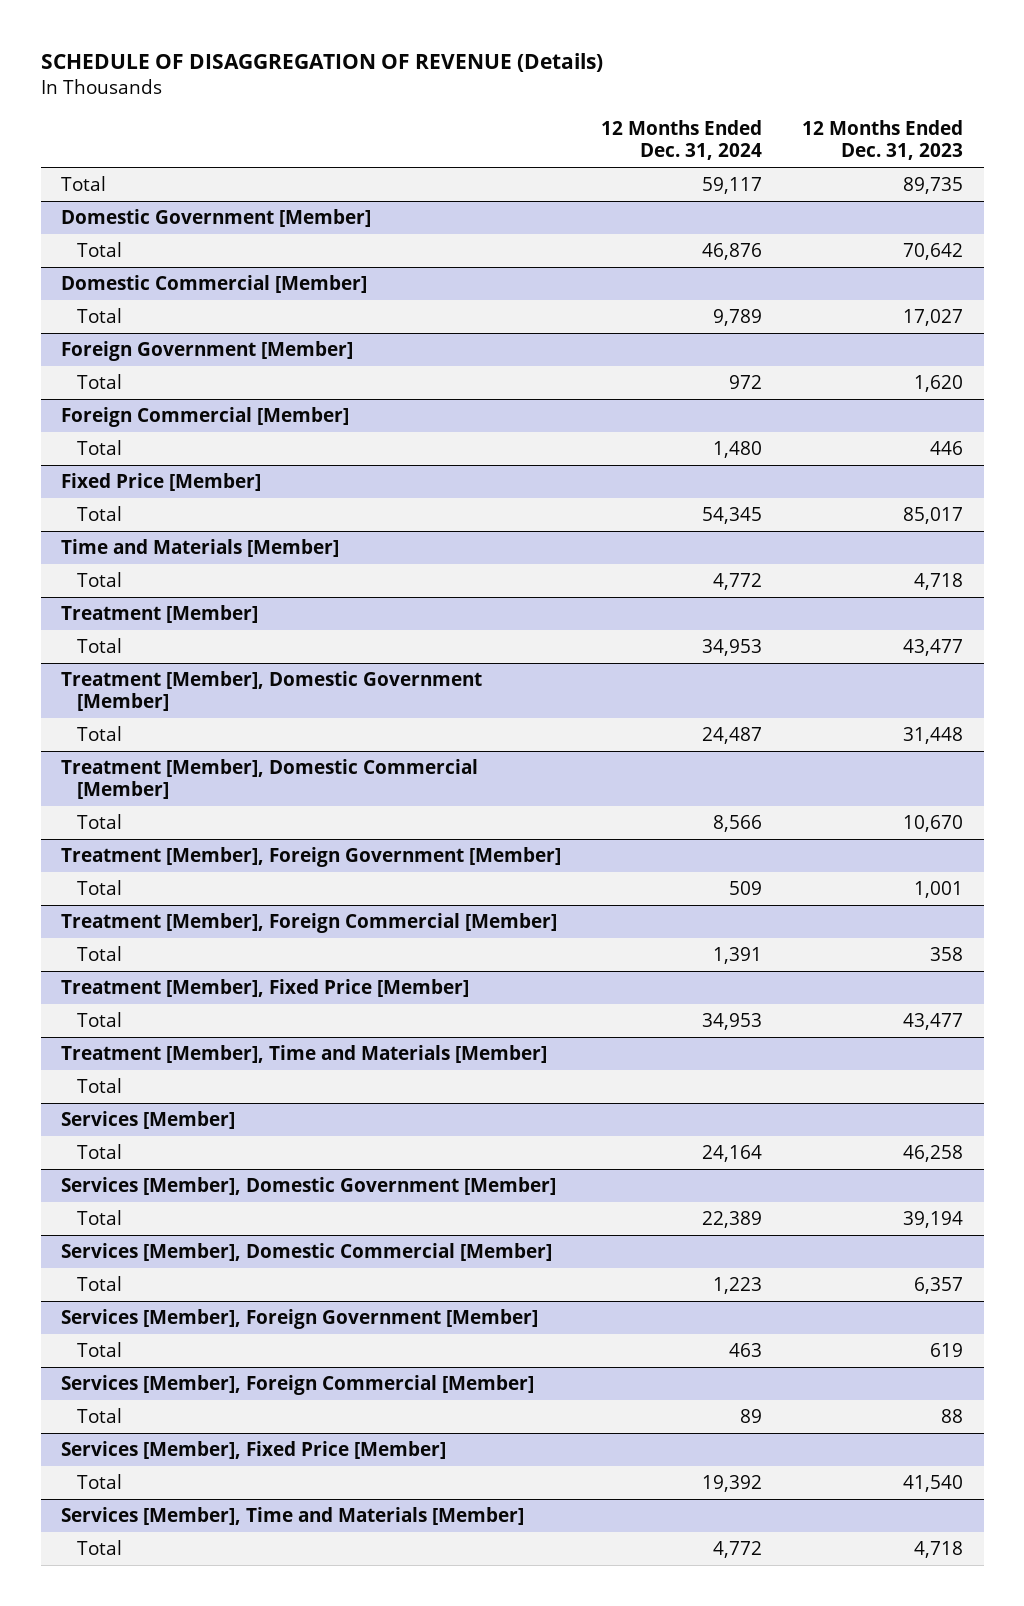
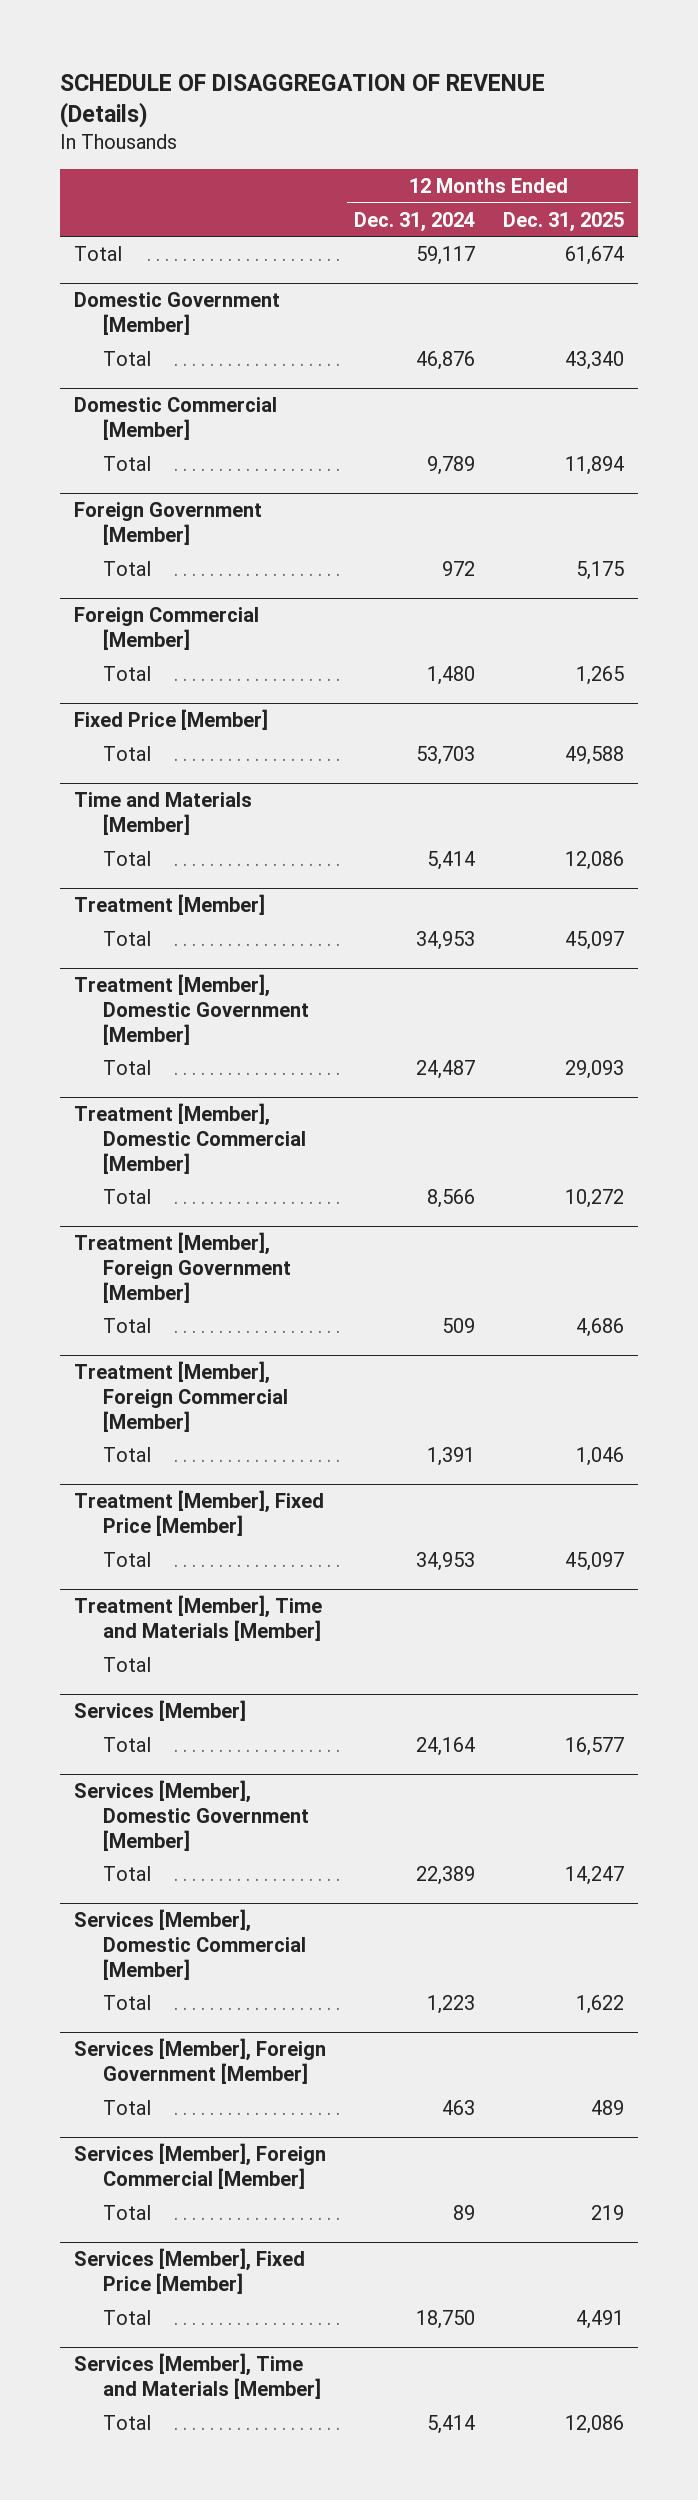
[802,120,964,161] 12 Months Ended Dec. 31, 2023 -> none
none -> [503,211,625,232] Dec. 31, 2025
[702,507,763,525] 54,345 -> [416,745,476,765] 53,703
[713,573,763,591] 4,772 -> [427,850,476,870] 5,414
[702,1475,763,1493] 19,392 -> [416,2309,476,2329] 18,750
[713,1541,763,1559] 4,772 -> [427,2414,476,2434] 5,414

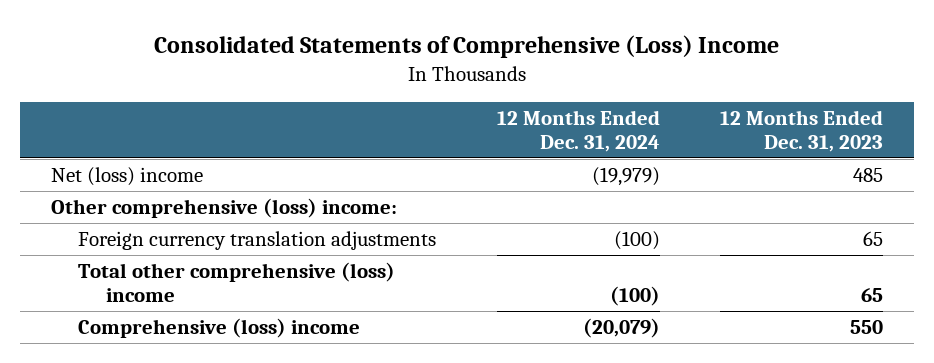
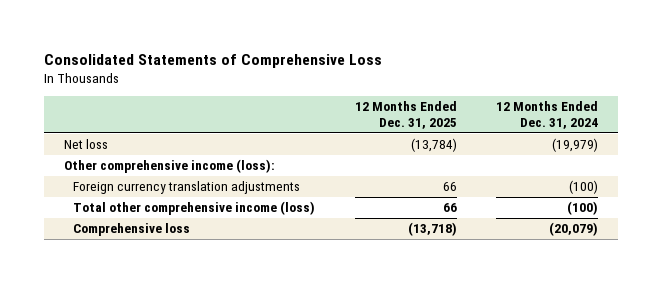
[154,34,780,58] Consolidated Statements of Comprehensive (Loss) Income -> [44,53,383,68] Consolidated Statements of Comprehensive Loss
[720,109,884,153] 12 Months Ended Dec. 31, 2023 -> none
none -> [354,100,457,130] 12 Months Ended Dec. 31, 2025
[50,166,203,186] Net (loss) income -> [63,139,108,150] Net loss
[50,197,397,218] Other comprehensive (loss) income: -> [63,159,275,174] Other comprehensive income (loss):
[78,261,396,303] Total other comprehensive (loss) income -> [73,201,316,216] Total other comprehensive income (loss)
[78,317,361,338] Comprehensive (loss) income -> [73,223,191,237] Comprehensive loss

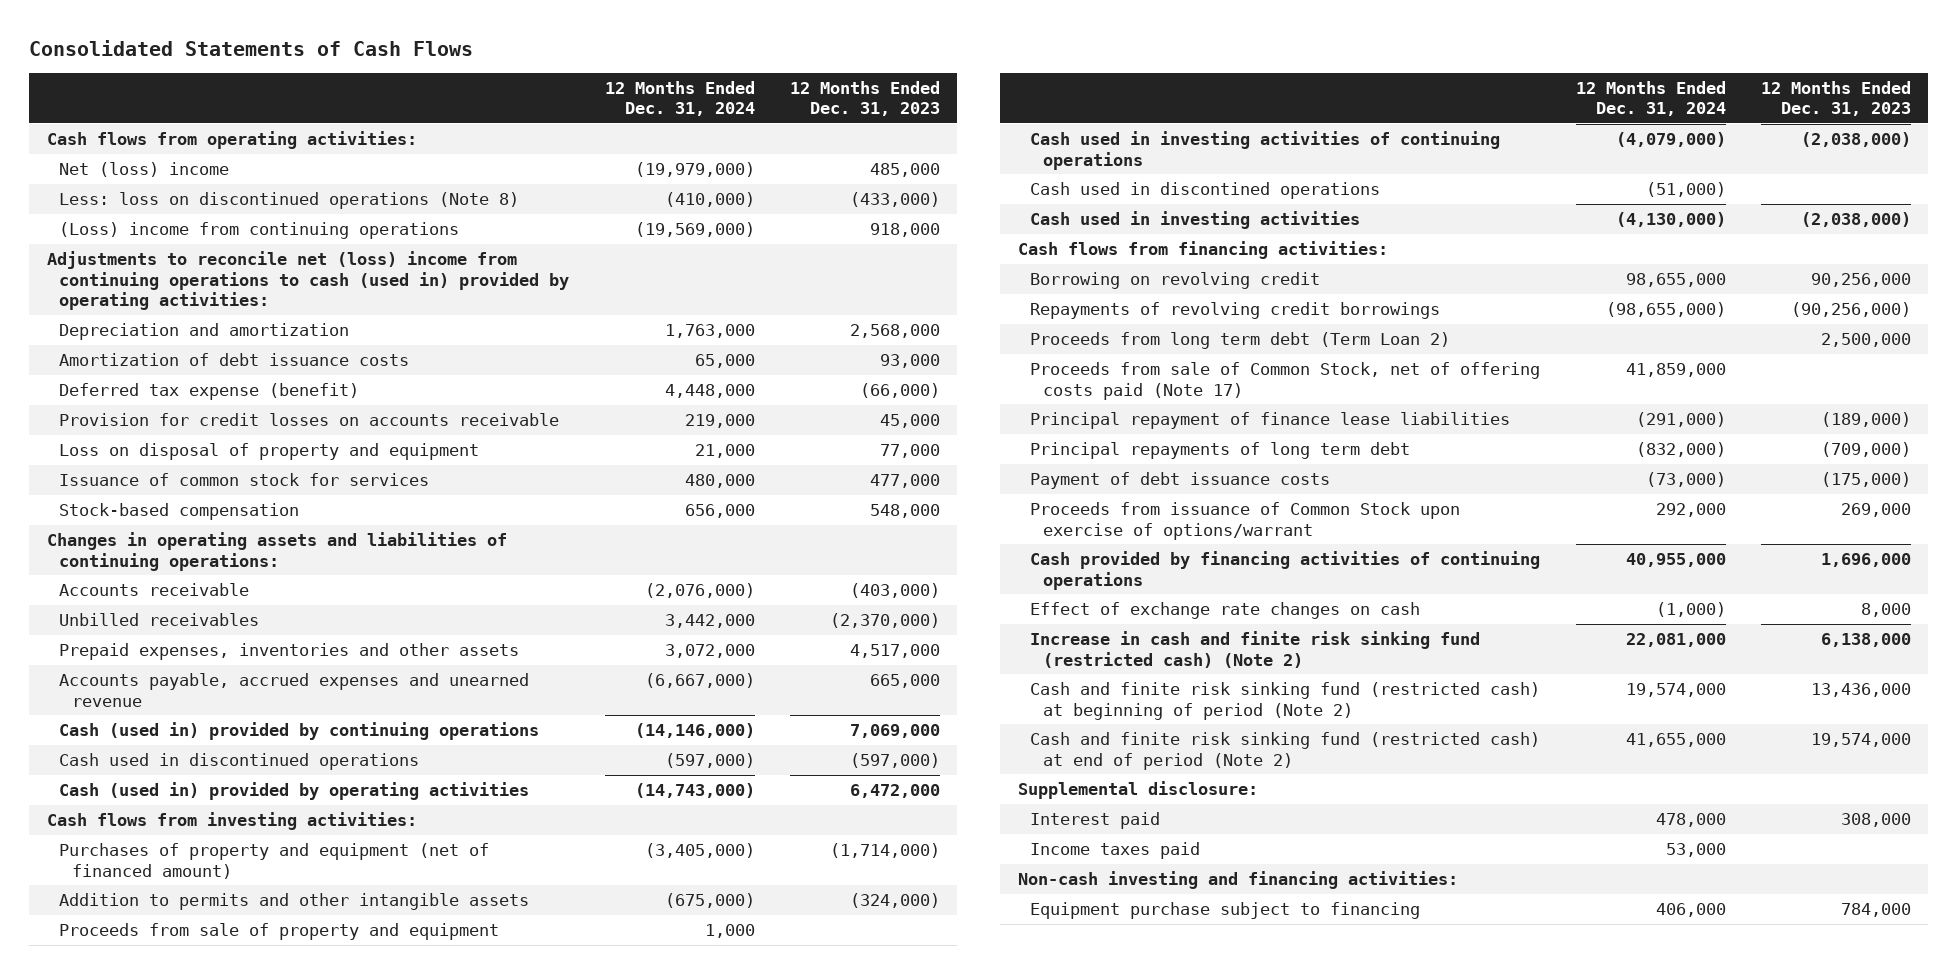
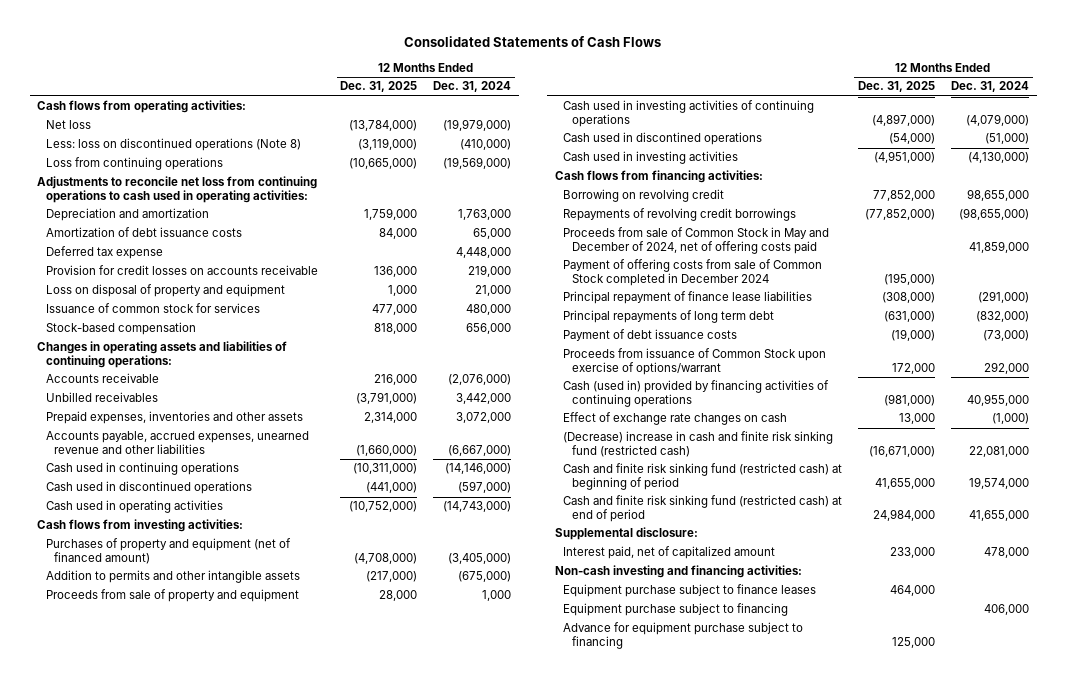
[789,80,940,117] 12 Months Ended Dec. 31, 2023 -> none
none -> [340,81,418,93] Dec. 31, 2025
[59,162,230,178] Net (loss) income -> [45,120,91,130] Net loss
[59,222,460,240] (Loss) income from continuing operations -> [45,157,223,171] Loss from continuing operations
[46,251,570,310] Adjustments to reconcile net (loss) income from continuing operations to cash (used in) provided by operating activities: -> [37,176,318,204] Adjustments to reconcile net loss from continuing operations to cash used in operating activities:
[59,383,360,401] Deferred tax expense (benefit) -> [45,246,163,260] Deferred tax expense
[59,673,530,707] Accounts payable, accrued expenses and unearned revenue -> [45,431,309,455] Accounts payable, accrued expenses, unearned revenue and other liabilities
[59,722,540,741] Cash (used in) provided by continuing operations -> [45,462,239,476] Cash used in continuing operations
[59,782,530,801] Cash (used in) provided by operating activities -> [45,500,223,514] Cash used in operating activities
[1030,332,1451,350] Proceeds from long term debt (Term Loan 2) -> none
[1030,362,1541,400] Proceeds from sale of Common Stock, net of offering costs paid (Note 17) -> [563,227,830,255] Proceeds from sale of Common Stock in May and December of 2024, net of offering costs paid
none -> [563,259,823,287] Payment of offering costs from sale of Common Stock completed in December 2024
[1030,551,1541,590] Cash provided by financing activities of continuing operations -> [563,380,830,408] Cash (used in) provided by financing activities of continuing operations
[1030,631,1481,668] Increase in cash and finite risk sinking fund (restricted cash) (Note 2) -> [563,431,834,458] (Decrease) increase in cash and finite risk sinking fund (restricted cash)
[1030,682,1541,720] Cash and finite risk sinking fund (restricted cash) at beginning of period (Note 2) -> [563,463,843,491] Cash and finite risk sinking fund (restricted cash) at beginning of period
[1030,732,1541,770] Cash and finite risk sinking fund (restricted cash) at end of period (Note 2) -> [563,495,843,523] Cash and finite risk sinking fund (restricted cash) at end of period
[1030,842,1201,860] Income taxes paid -> none
[1030,812,1161,830] Interest paid -> [563,546,776,560] Interest paid, net of capitalized amount
none -> [563,584,817,598] Equipment purchase subject to finance leases
none -> [563,622,804,650] Advance for equipment purchase subject to financing

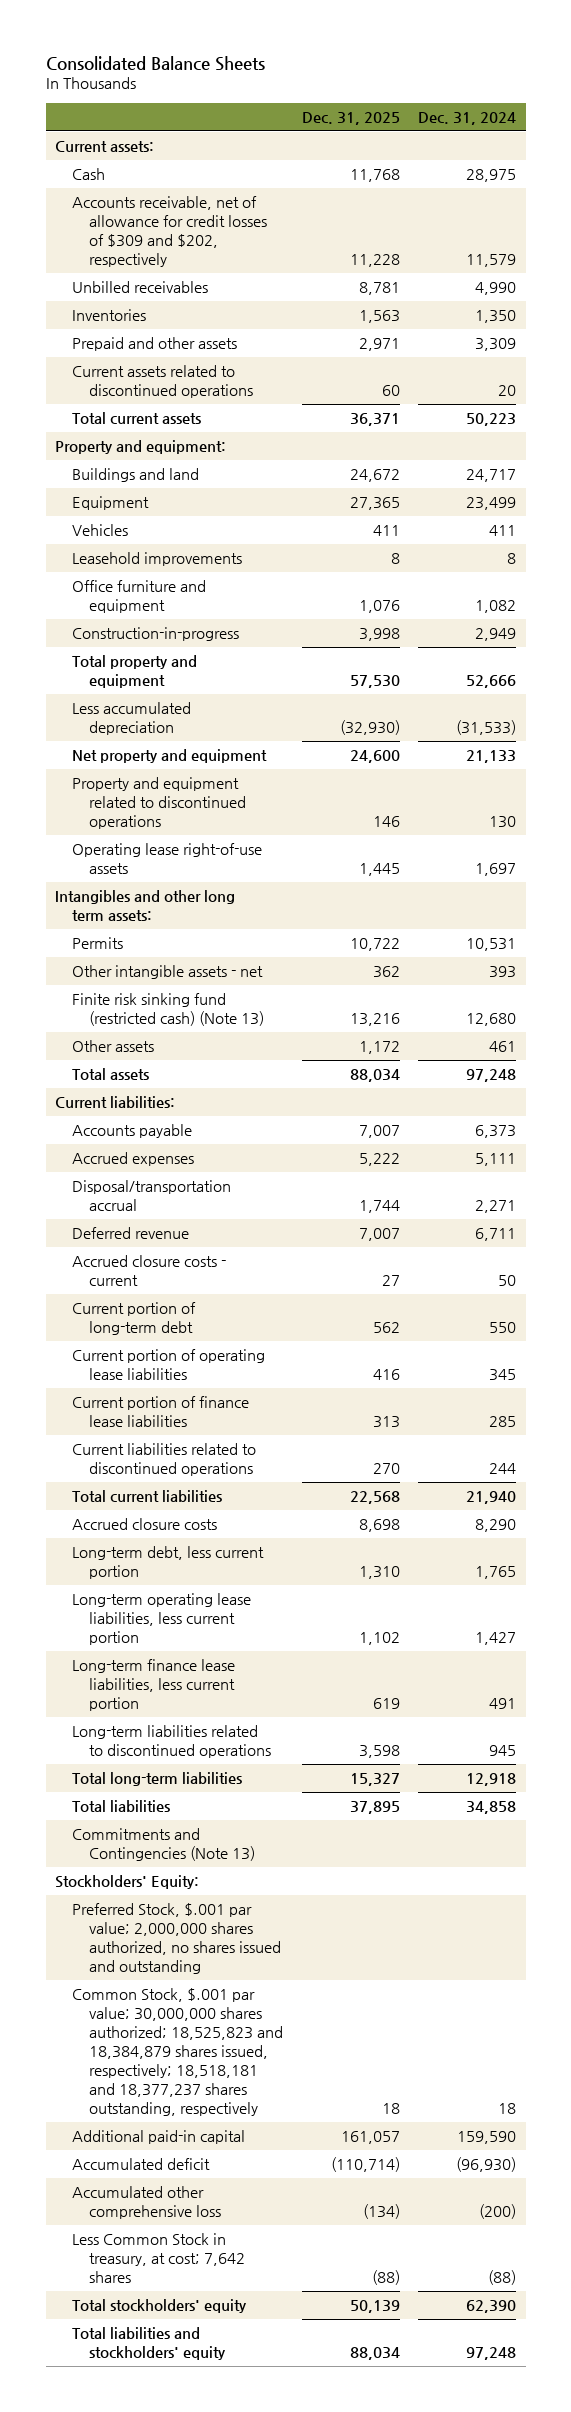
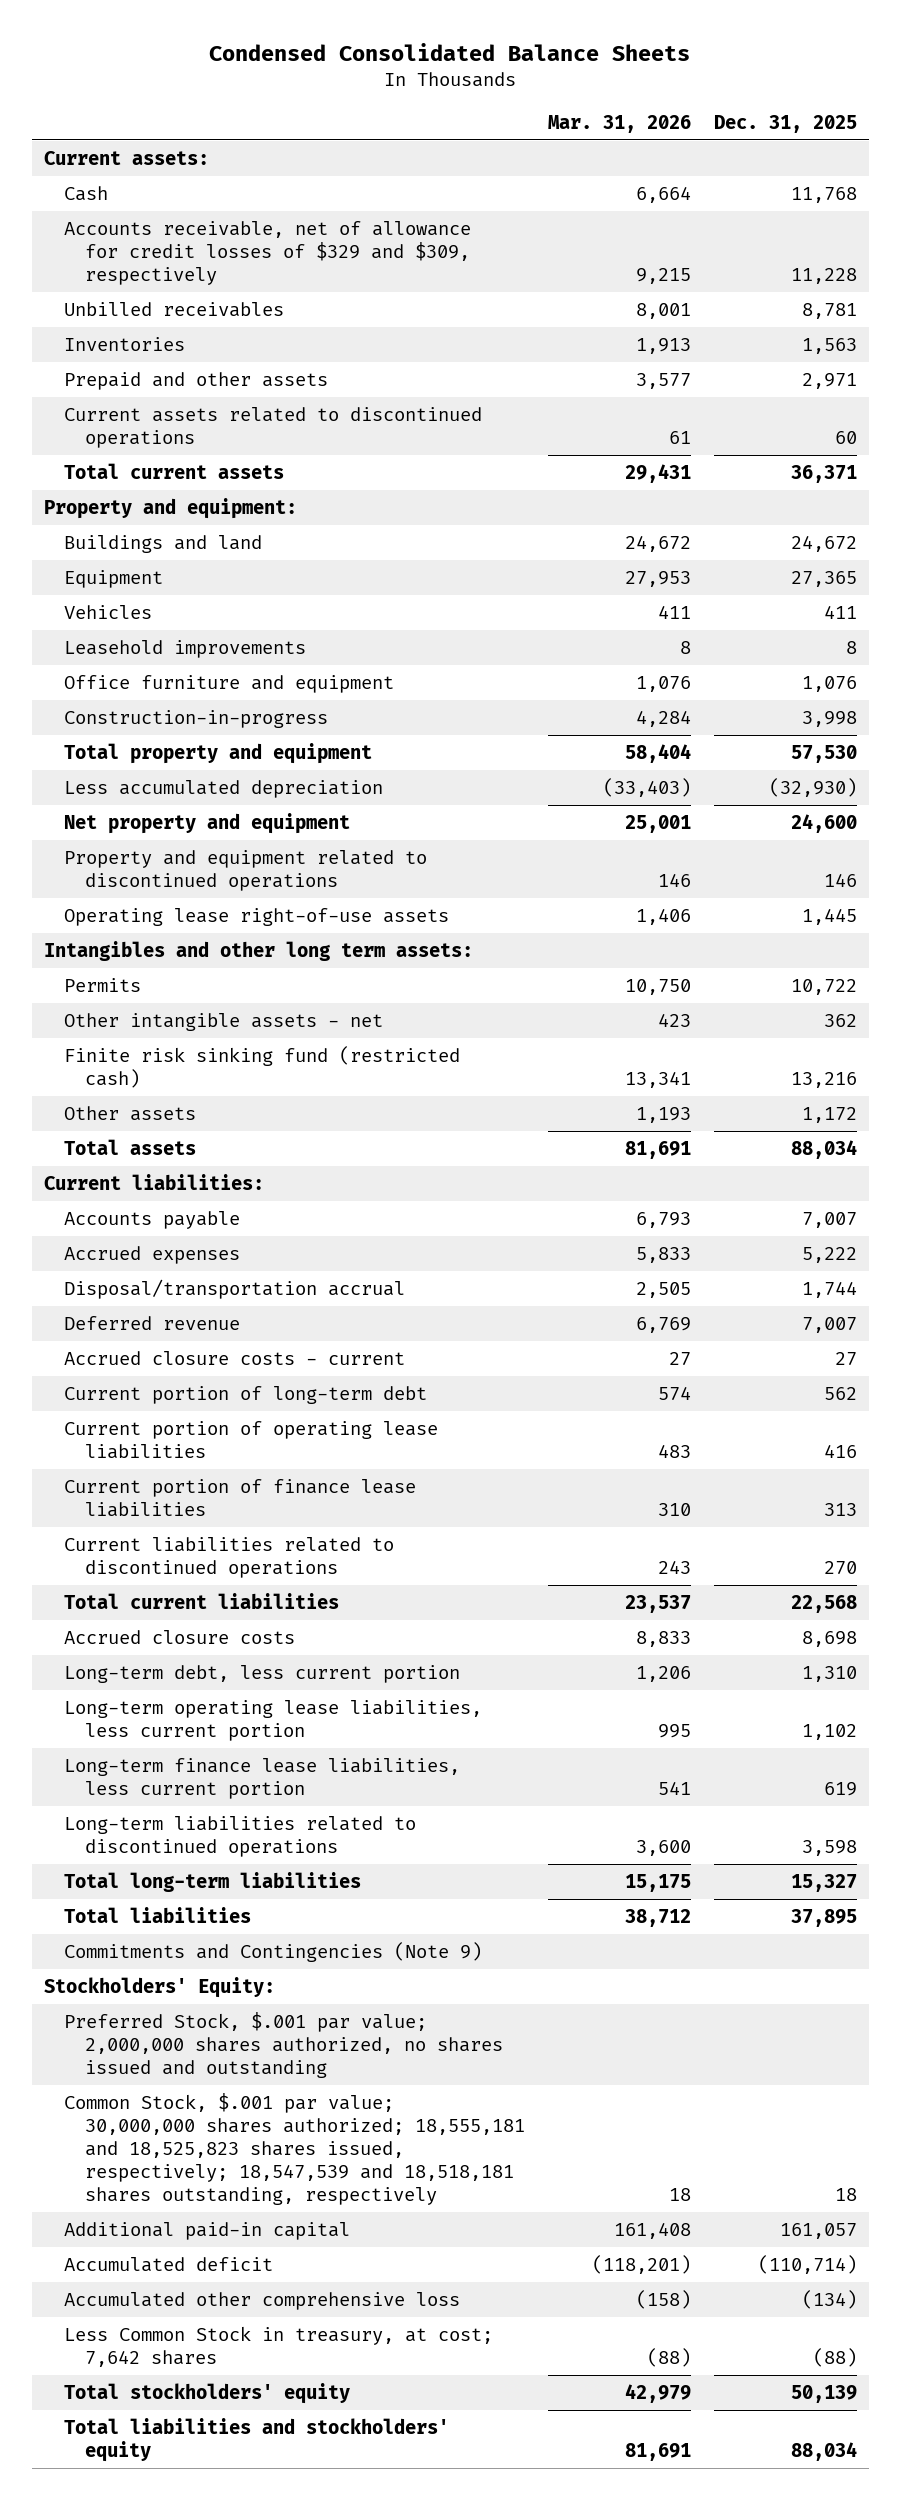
[45,55,265,71] Consolidated Balance Sheets -> [209,43,691,62] Condensed Consolidated Balance Sheets
[418,112,517,126] Dec. 31, 2024 -> none
none -> [547,115,691,134] Mar. 31, 2026
[72,195,268,267] Accounts receivable, net of allowance for credit losses of $309 and $202, respectively -> [64,220,472,286] Accounts receivable, net of allowance for credit losses of $329 and $309, respectively
[72,992,265,1026] Finite risk sinking fund (restricted cash) (Note 13) -> [64,1045,461,1089] Finite risk sinking fund (restricted cash)
[72,1827,256,1861] Commitments and Contingencies (Note 13) -> [64,1941,483,1962] Commitments and Contingencies (Note 9)
[72,1987,284,2116] Common Stock, $.001 par value; 30,000,000 shares authorized; 18,525,823 and 18,384,879 shares issued, respectively; 18,518,181 and 18,377,237 shares outstanding, respectively -> [64,2092,525,2206] Common Stock, $.001 par value; 30,000,000 shares authorized; 18,555,181 and 18,525,823 shares issued, respectively; 18,547,539 and 18,518,181 shares outstanding, respectively

